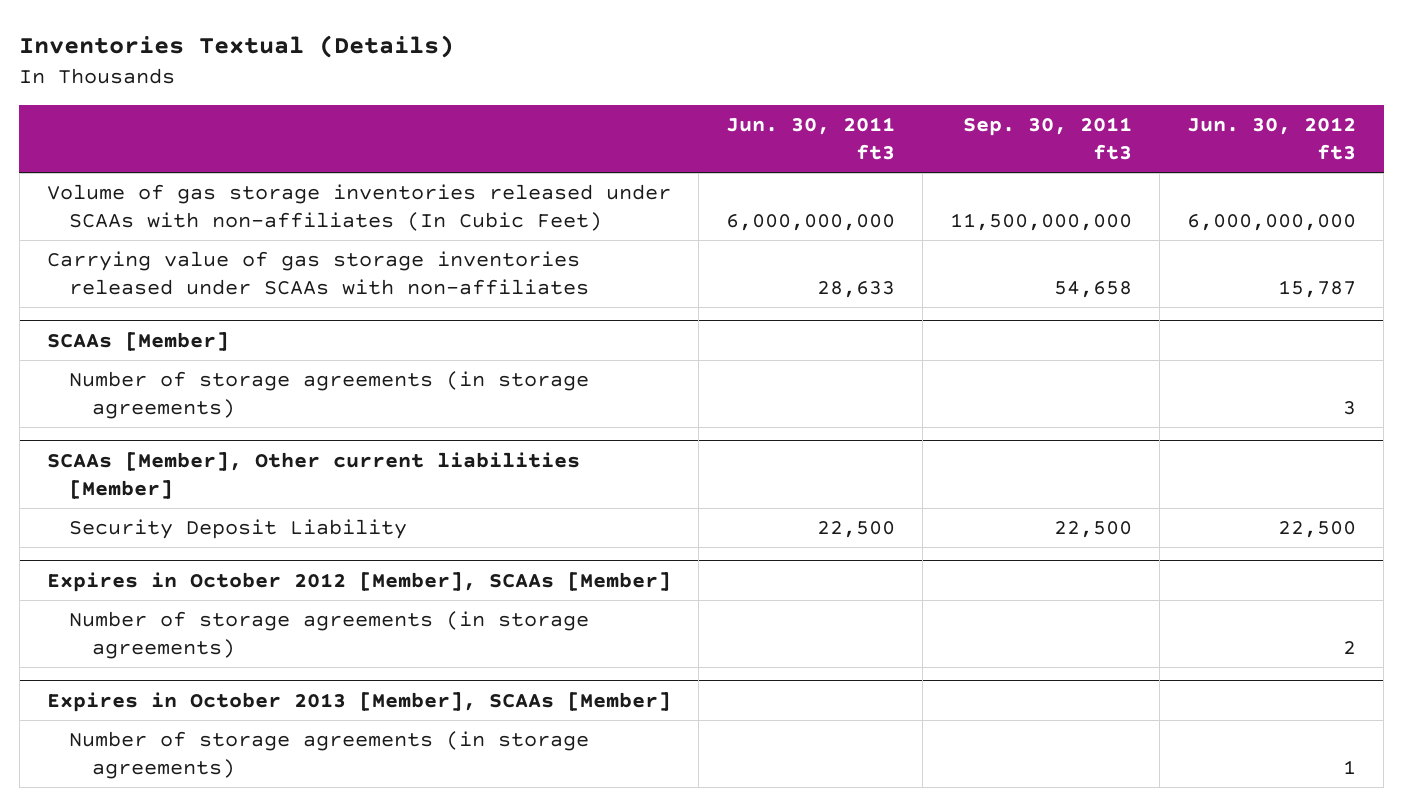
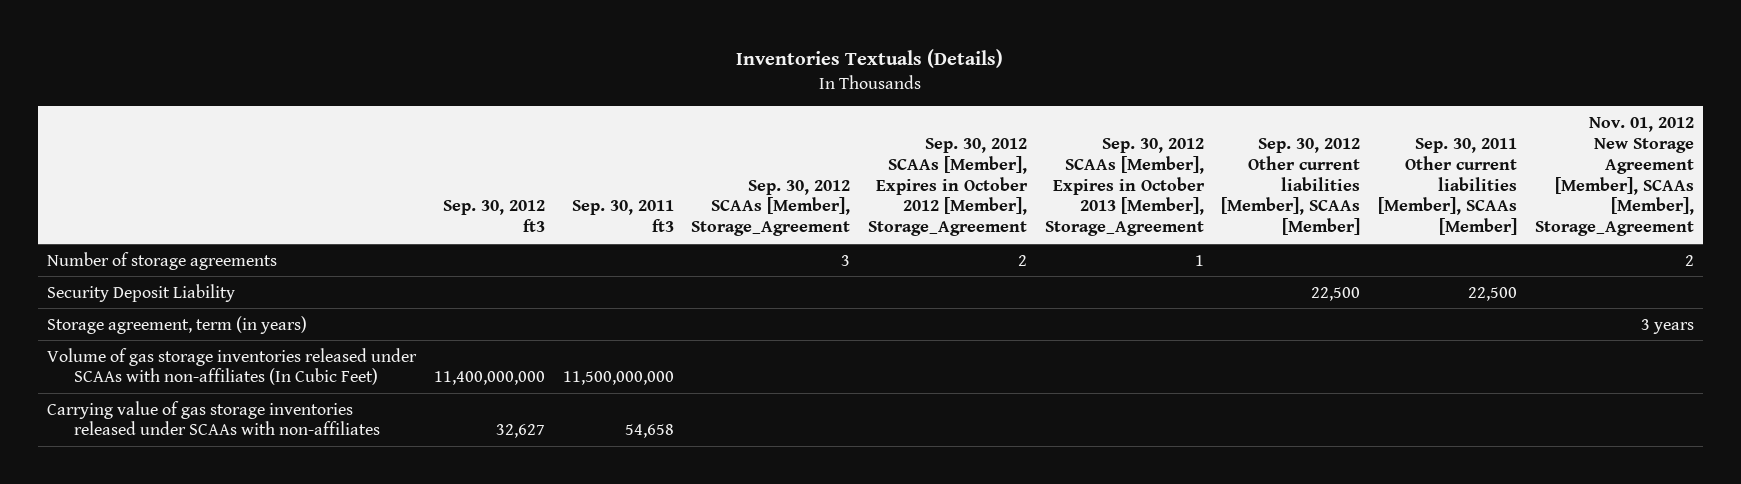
[19,35,455,59] Inventories Textual (Details) -> [736,49,1004,69] Inventories Textuals (Details)
[725,117,895,161] Jun. 30, 2011 ft3 -> none
[1187,117,1357,161] Jun. 30, 2012 ft3 -> none
none -> [442,200,545,233] Sep. 30, 2012 ft3
none -> [691,179,851,237] Sep. 30, 2012 SCAAs [Member], Storage_Agreement
none -> [867,137,1028,237] Sep. 30, 2012 SCAAs [Member], Expires in October 2012 [Member], Storage_Agreement
none -> [1044,137,1205,237] Sep. 30, 2012 SCAAs [Member], Expires in October 2013 [Member], Storage_Agreement
none -> [1221,137,1361,236] Sep. 30, 2012 Other current liabilities [Member], SCAAs [Member]
none -> [1378,137,1518,236] Sep. 30, 2011 Other current liabilities [Member], SCAAs [Member]
none -> [1534,116,1694,237] Nov. 01, 2012 New Storage Agreement [Member], SCAAs [Member], Storage_Agreement
none -> [47,251,278,270] Number of storage agreements
none -> [47,283,236,302] Security Deposit Liability
none -> [47,315,308,334] Storage agreement, term (in years)
[46,331,229,351] SCAAs [Member] -> none
[69,370,590,419] Number of storage agreements (in storage agreements) -> none
[46,451,580,499] SCAAs [Member], Other current liabilities [Member] -> none
[69,518,408,539] Security Deposit Liability -> none
[46,571,671,592] Expires in October 2012 [Member], SCAAs [Member] -> none
[69,610,590,659] Number of storage agreements (in storage agreements) -> none
[46,691,671,712] Expires in October 2013 [Member], SCAAs [Member] -> none
[69,730,590,779] Number of storage agreements (in storage agreements) -> none

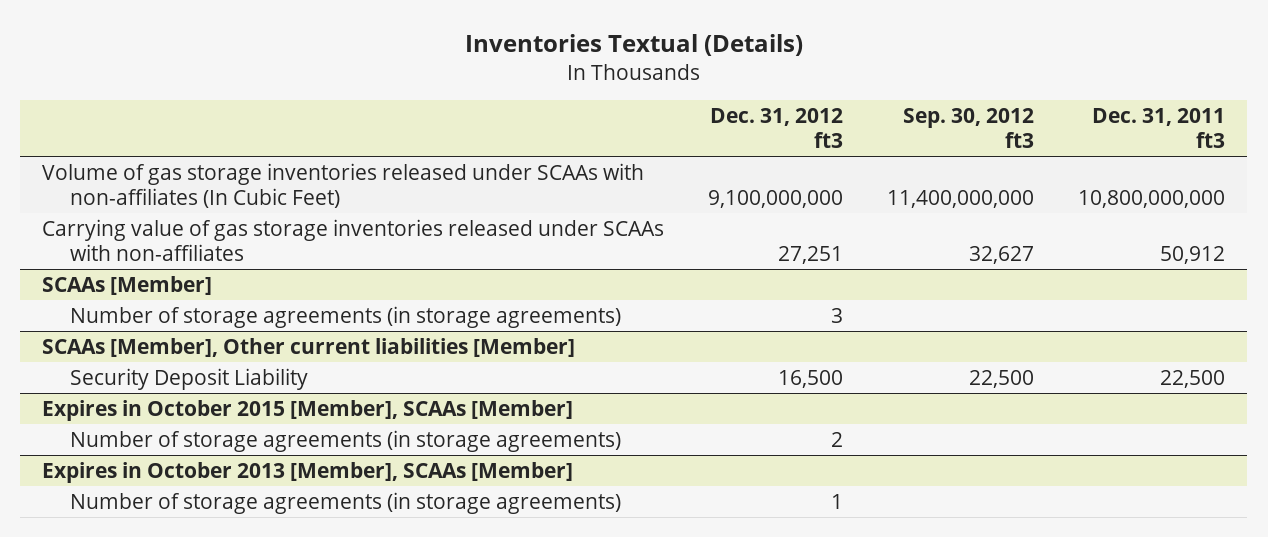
[736,49,1004,69] Inventories Textuals (Details) -> [464,34,803,57] Inventories Textual (Details)
[571,200,674,233] Sep. 30, 2011 ft3 -> none
[691,179,851,237] Sep. 30, 2012 SCAAs [Member], Storage_Agreement -> none
[867,137,1028,237] Sep. 30, 2012 SCAAs [Member], Expires in October 2012 [Member], Storage_Agreement -> none
[1044,137,1205,237] Sep. 30, 2012 SCAAs [Member], Expires in October 2013 [Member], Storage_Agreement -> none
[1221,137,1361,236] Sep. 30, 2012 Other current liabilities [Member], SCAAs [Member] -> none
[1378,137,1518,236] Sep. 30, 2011 Other current liabilities [Member], SCAAs [Member] -> none
[1534,116,1694,237] Nov. 01, 2012 New Storage Agreement [Member], SCAAs [Member], Storage_Agreement -> none
none -> [710,107,844,148] Dec. 31, 2012 ft3
none -> [1092,107,1226,148] Dec. 31, 2011 ft3
[47,251,278,270] Number of storage agreements -> none
[47,283,236,302] Security Deposit Liability -> none
[47,315,308,334] Storage agreement, term (in years) -> none
none -> [42,275,213,295] SCAAs [Member]
none -> [69,305,621,328] Number of storage agreements (in storage agreements)
none -> [42,337,576,357] SCAAs [Member], Other current liabilities [Member]
none -> [69,367,308,390] Security Deposit Liability
none -> [42,399,574,421] Expires in October 2015 [Member], SCAAs [Member]
none -> [69,429,621,452] Number of storage agreements (in storage agreements)
none -> [42,461,574,483] Expires in October 2013 [Member], SCAAs [Member]
none -> [69,491,621,514] Number of storage agreements (in storage agreements)

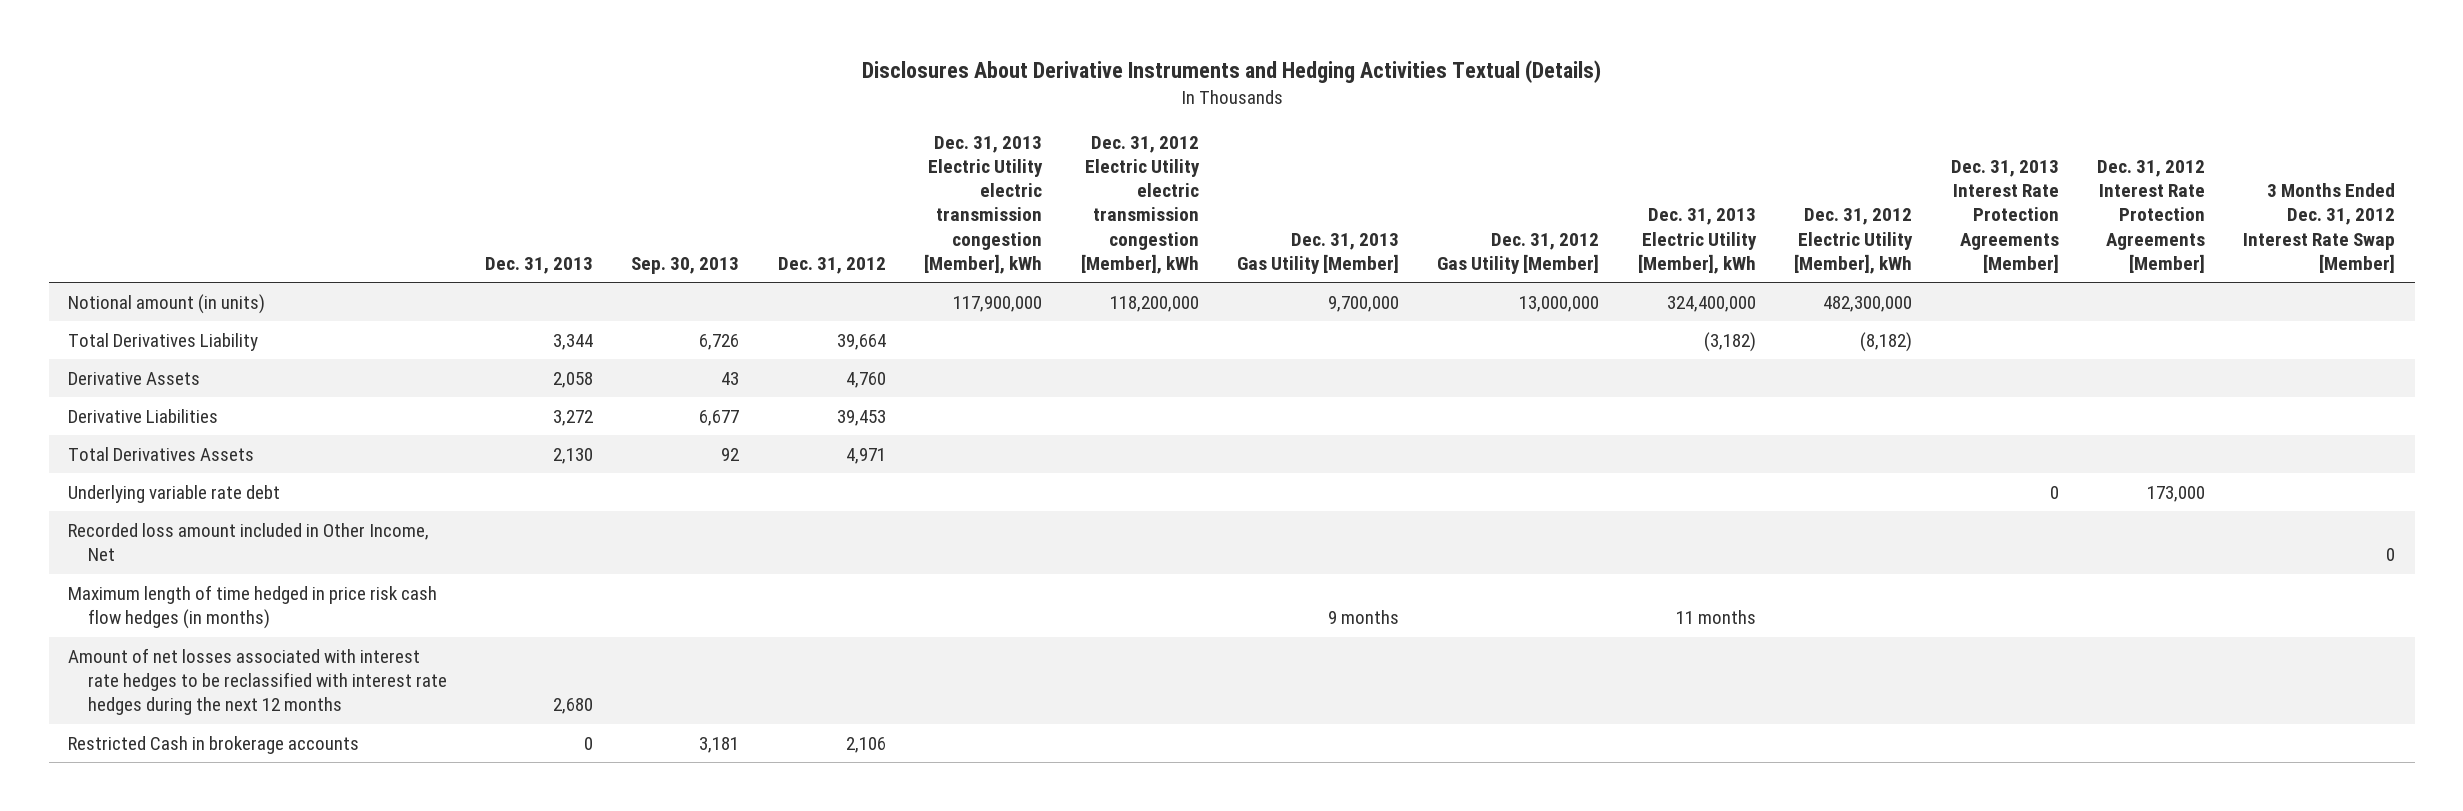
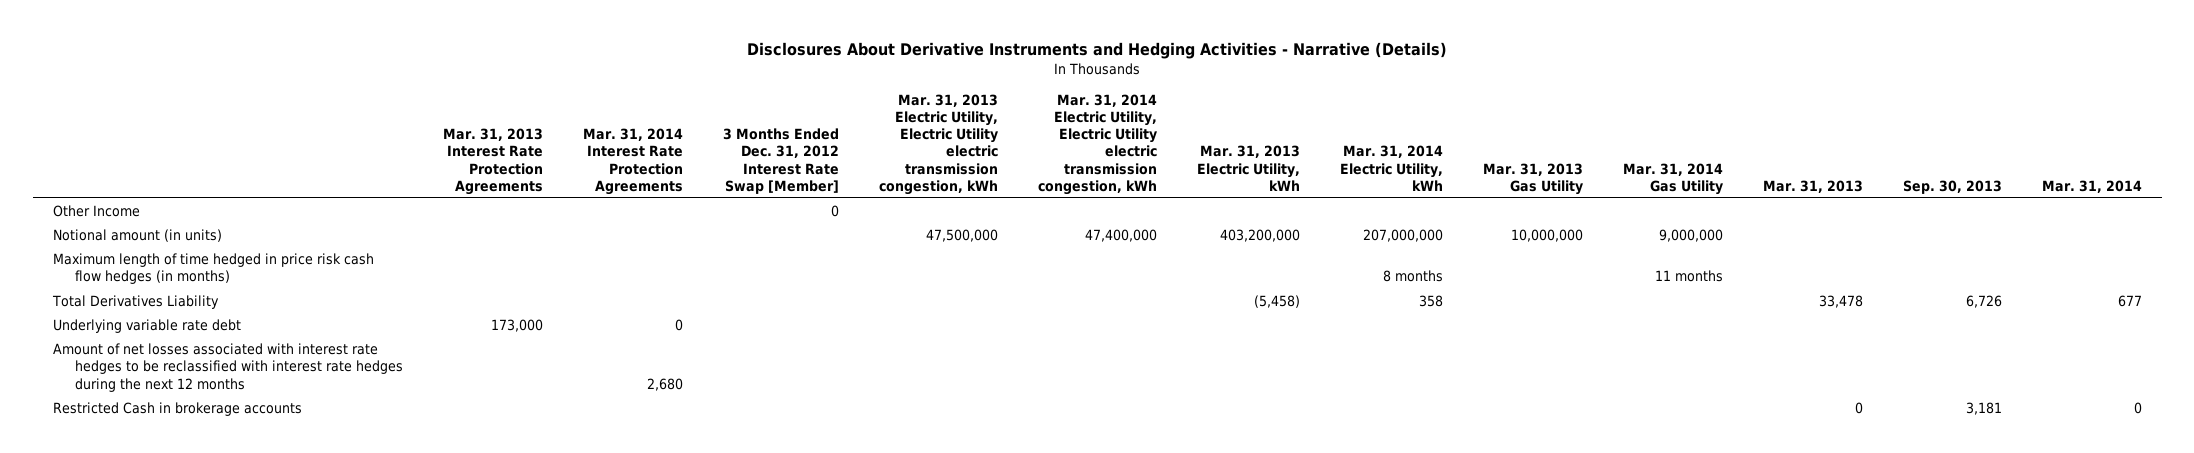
[861,60,1601,84] Disclosures About Derivative Instruments and Hedging Activities Textual (Details) -> [747,41,1448,59] Disclosures About Derivative Instruments and Hedging Activities - Narrative (Details)
[484,257,593,275] Dec. 31, 2013 -> none
[777,257,886,275] Dec. 31, 2012 -> none
[924,135,1044,275] Dec. 31, 2013 Electric Utility electric transmission congestion [Member], kWh -> none
[1080,135,1200,275] Dec. 31, 2012 Electric Utility electric transmission congestion [Member], kWh -> none
[1236,232,1399,275] Dec. 31, 2013 Gas Utility [Member] -> none
[1437,232,1600,275] Dec. 31, 2012 Gas Utility [Member] -> none
[1637,208,1757,275] Dec. 31, 2013 Electric Utility [Member], kWh -> none
[1794,208,1914,275] Dec. 31, 2012 Electric Utility [Member], kWh -> none
[1950,159,2059,274] Dec. 31, 2013 Interest Rate Protection Agreements [Member] -> none
[2096,159,2205,274] Dec. 31, 2012 Interest Rate Protection Agreements [Member] -> none
none -> [442,128,543,195] Mar. 31, 2013 Interest Rate Protection Agreements
none -> [582,128,683,195] Mar. 31, 2014 Interest Rate Protection Agreements
none -> [878,93,998,195] Mar. 31, 2013 Electric Utility, Electric Utility electric transmission congestion, kWh
none -> [1037,93,1157,195] Mar. 31, 2014 Electric Utility, Electric Utility electric transmission congestion, kWh
none -> [1196,145,1300,191] Mar. 31, 2013 Electric Utility, kWh
none -> [1339,145,1443,191] Mar. 31, 2014 Electric Utility, kWh
none -> [1482,162,1583,195] Mar. 31, 2013 Gas Utility
none -> [1622,162,1723,195] Mar. 31, 2014 Gas Utility
none -> [1762,179,1863,193] Mar. 31, 2013
none -> [2041,179,2142,193] Mar. 31, 2014
none -> [52,205,140,218] Other Income
[67,584,437,630] Maximum length of time hedged in price risk cash flow hedges (in months) -> [52,253,374,285] Maximum length of time hedged in price risk cash flow hedges (in months)
[67,371,200,385] Derivative Assets -> none
[67,408,218,423] Derivative Liabilities -> none
[67,446,254,461] Total Derivatives Assets -> none
[67,522,429,562] Recorded loss amount included in Other Income, Net -> none

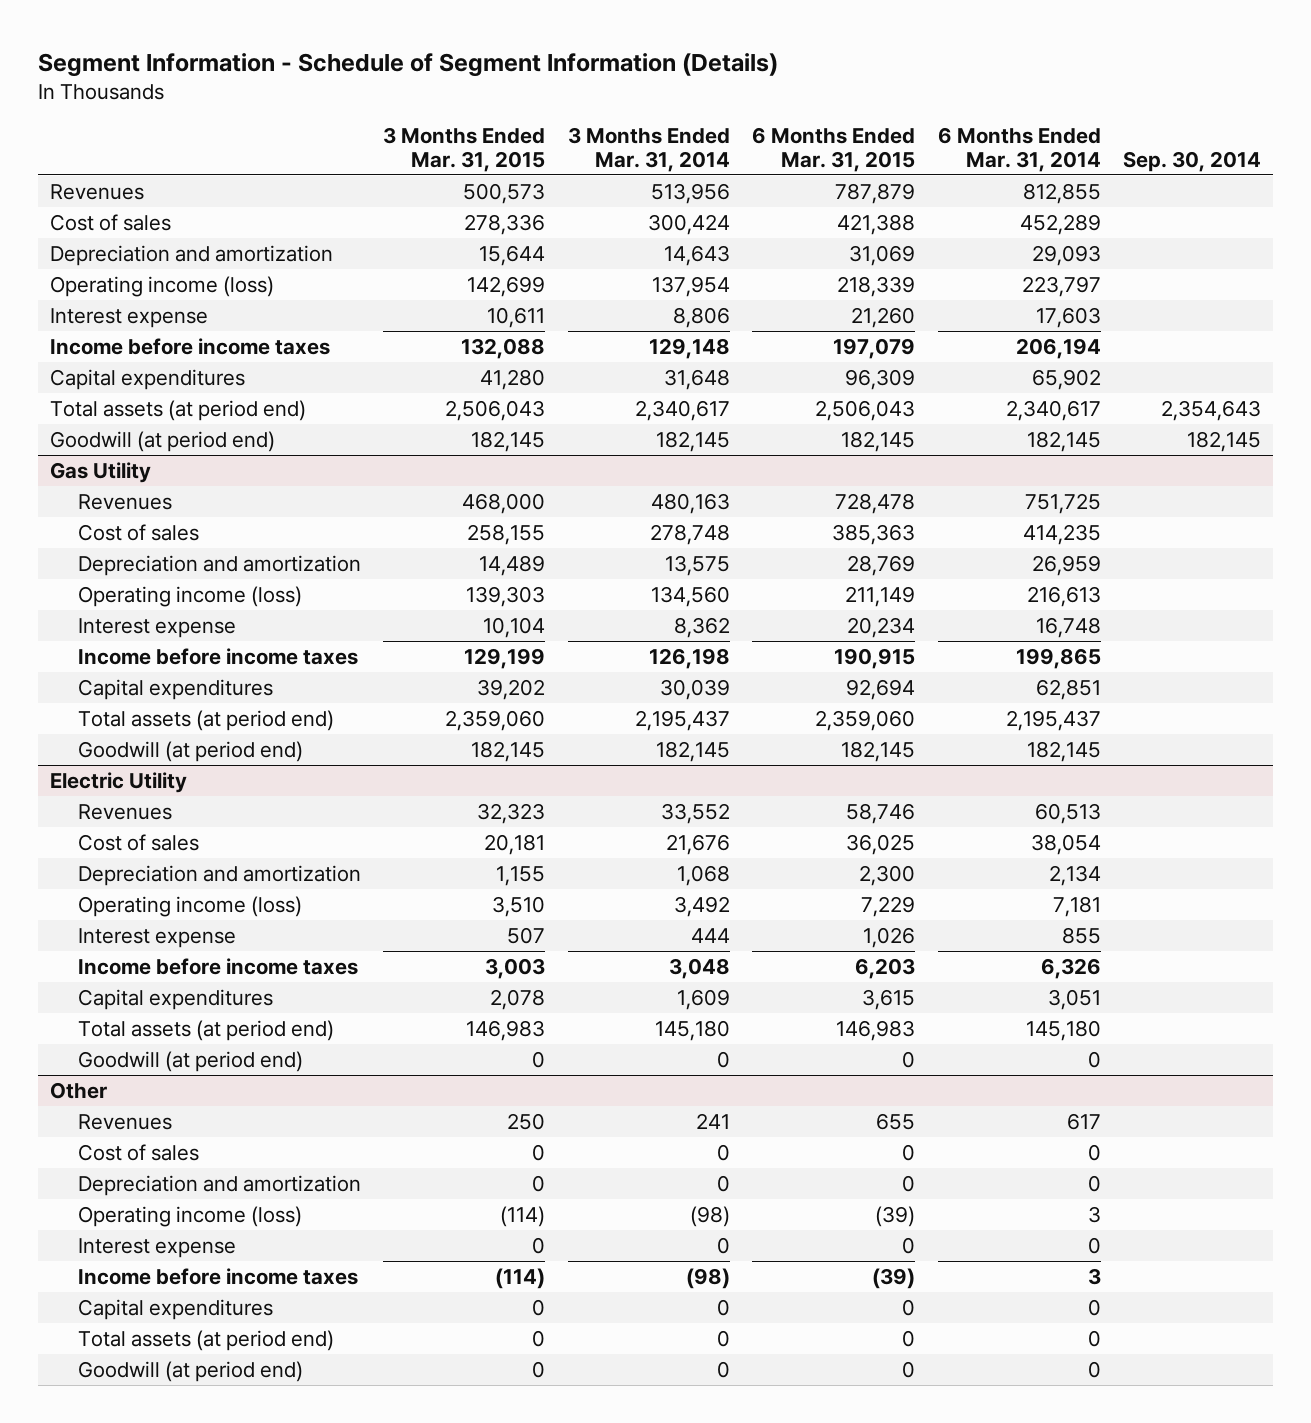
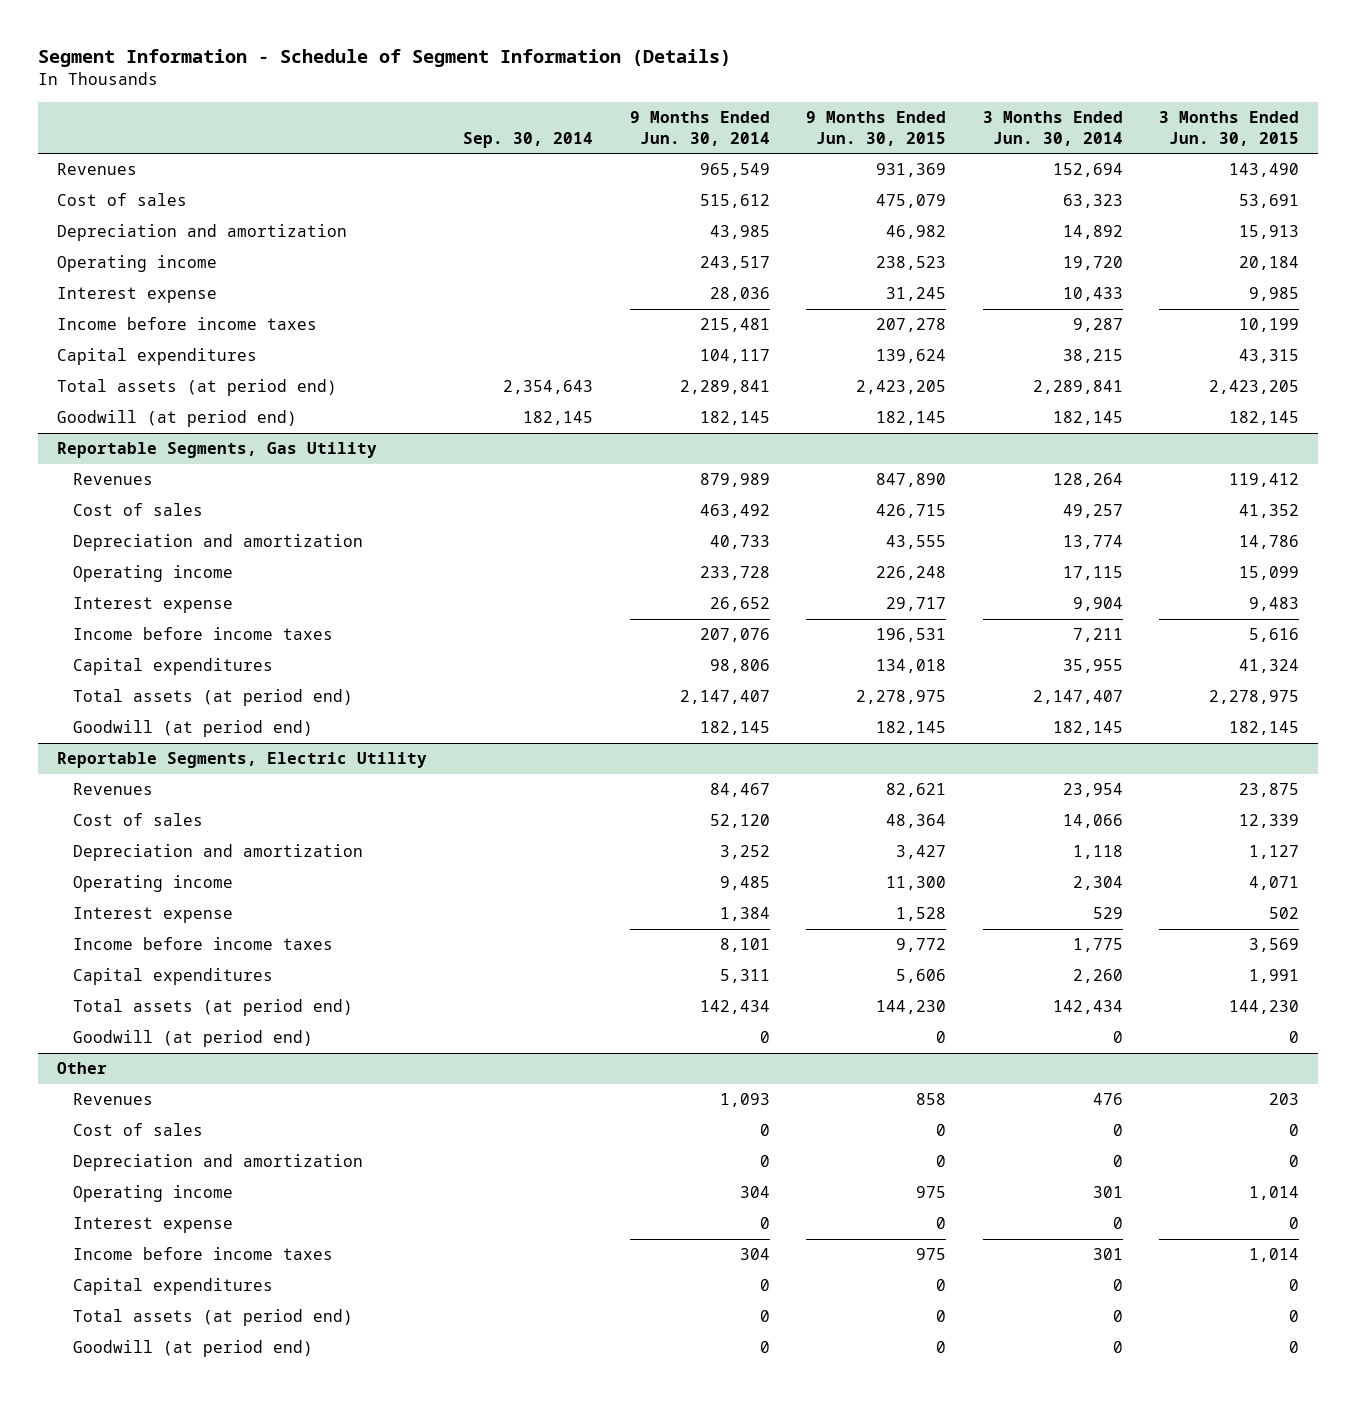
[383,126,546,172] 3 Months Ended Mar. 31, 2015 -> none
[567,126,730,172] 3 Months Ended Mar. 31, 2014 -> none
[752,126,916,172] 6 Months Ended Mar. 31, 2015 -> none
[937,126,1101,172] 6 Months Ended Mar. 31, 2014 -> none
none -> [629,110,770,146] 9 Months Ended Jun. 30, 2014
none -> [806,110,947,146] 9 Months Ended Jun. 30, 2015
none -> [982,110,1123,146] 3 Months Ended Jun. 30, 2014
none -> [1159,110,1300,146] 3 Months Ended Jun. 30, 2015
[49,275,274,297] Operating income (loss) -> [56,255,217,273] Operating income
[49,461,151,483] Gas Utility -> [56,442,377,459] Reportable Segments, Gas Utility
[77,585,302,607] Operating income (loss) -> [72,565,233,583] Operating income
[49,771,187,793] Electric Utility -> [56,752,427,769] Reportable Segments, Electric Utility
[77,895,302,917] Operating income (loss) -> [72,875,233,893] Operating income
[77,1205,302,1227] Operating income (loss) -> [72,1185,233,1203] Operating income

